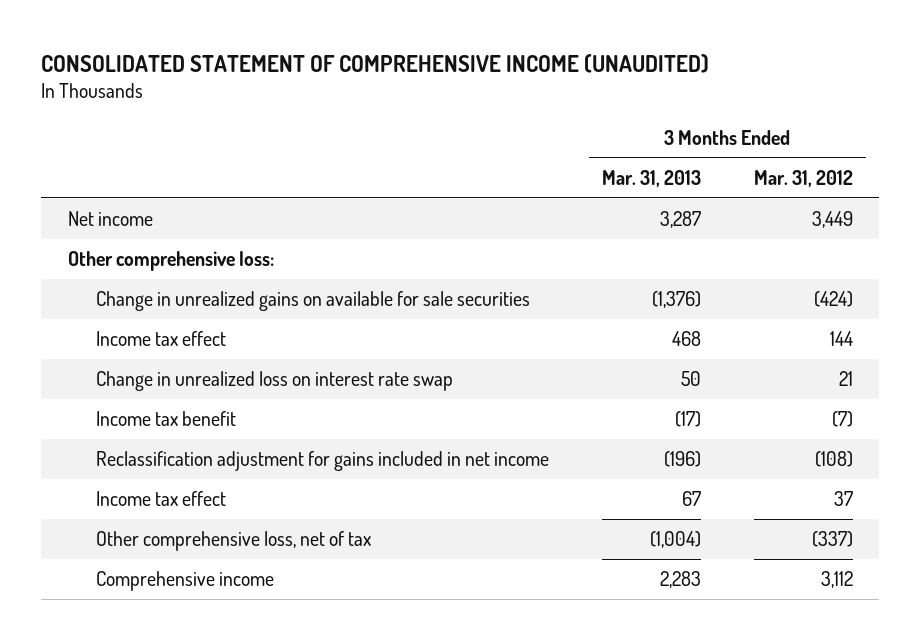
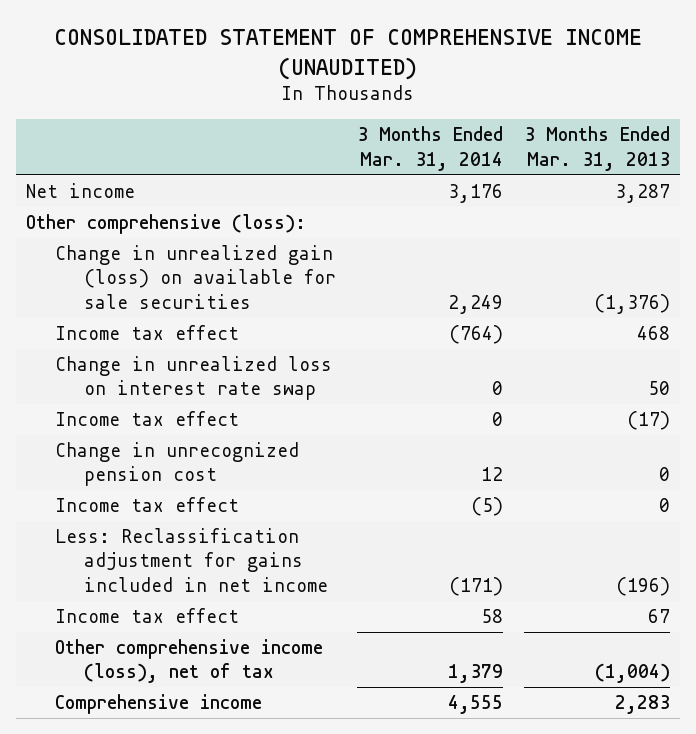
[753,170,853,188] Mar. 31, 2012 -> none
none -> [356,126,503,171] 3 Months Ended Mar. 31, 2014
[67,251,274,272] Other comprehensive loss: -> [26,214,307,235] Other comprehensive (loss):
[96,291,531,312] Change in unrealized gains on available for sale securities -> [55,245,337,309] Change in unrealized gain (loss) on available for sale securities
[96,411,237,427] Income tax benefit -> [55,411,240,427] Income tax effect
none -> [55,442,300,487] Change in unrecognized pension cost
none -> [55,497,240,513] Income tax effect
[96,451,550,472] Reclassification adjustment for gains included in net income -> [55,528,329,592] Less: Reclassification adjustment for gains included in net income
[96,531,372,552] Other comprehensive loss, net of tax -> [55,639,324,684] Other comprehensive income (loss), net of tax

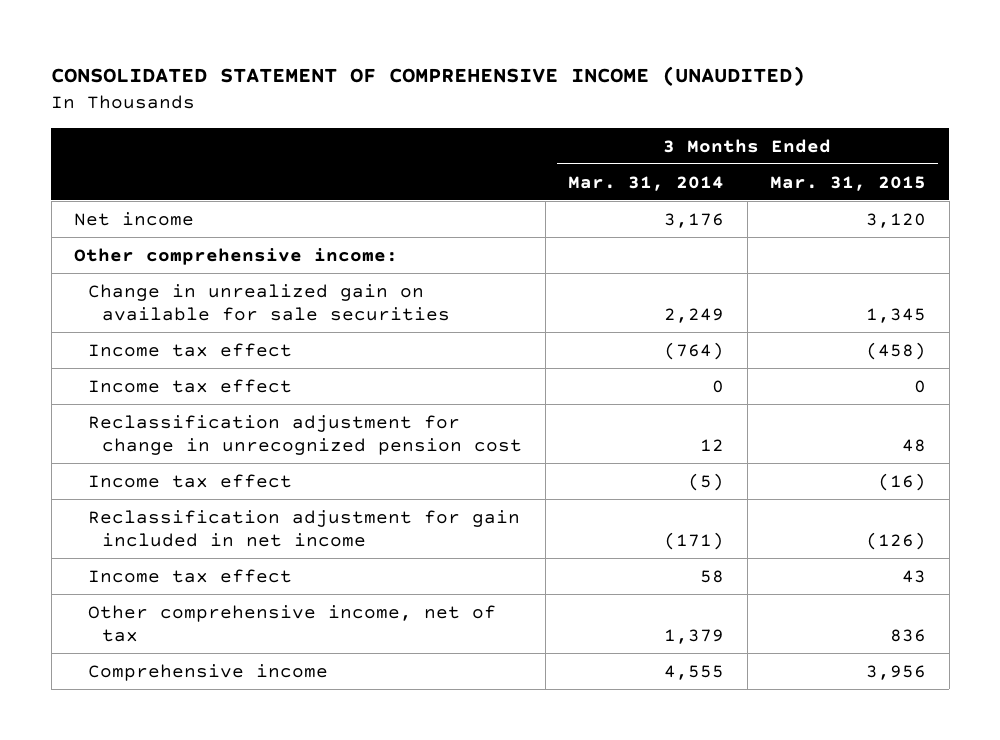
[523,126,670,171] 3 Months Ended Mar. 31, 2013 -> none
none -> [770,175,927,191] Mar. 31, 2015
[26,214,307,235] Other comprehensive (loss): -> [74,247,399,265] Other comprehensive income:
[55,245,337,309] Change in unrealized gain (loss) on available for sale securities -> [88,283,451,321] Change in unrealized gain on available for sale securities
[55,356,333,401] Change in unrealized loss on interest rate swap -> none
[55,442,300,487] Change in unrecognized pension cost -> [88,414,523,455] Reclassification adjustment for change in unrecognized pension cost
[55,528,329,592] Less: Reclassification adjustment for gains included in net income -> [88,509,521,547] Reclassification adjustment for gain included in net income
[55,639,324,684] Other comprehensive income (loss), net of tax -> [88,604,497,642] Other comprehensive income, net of tax

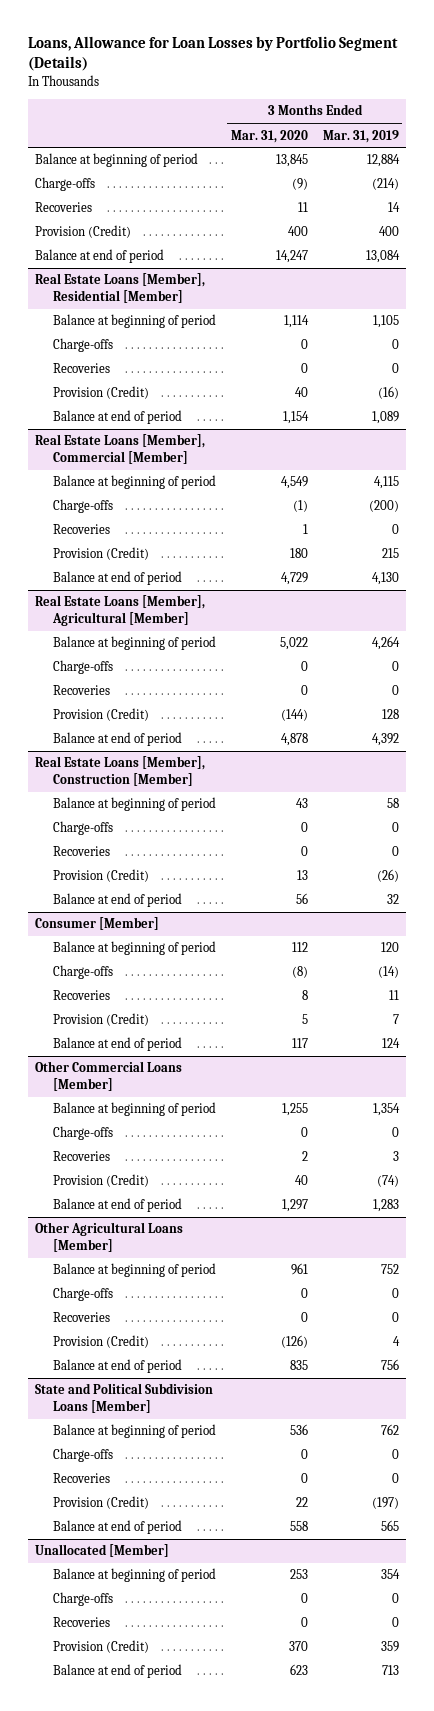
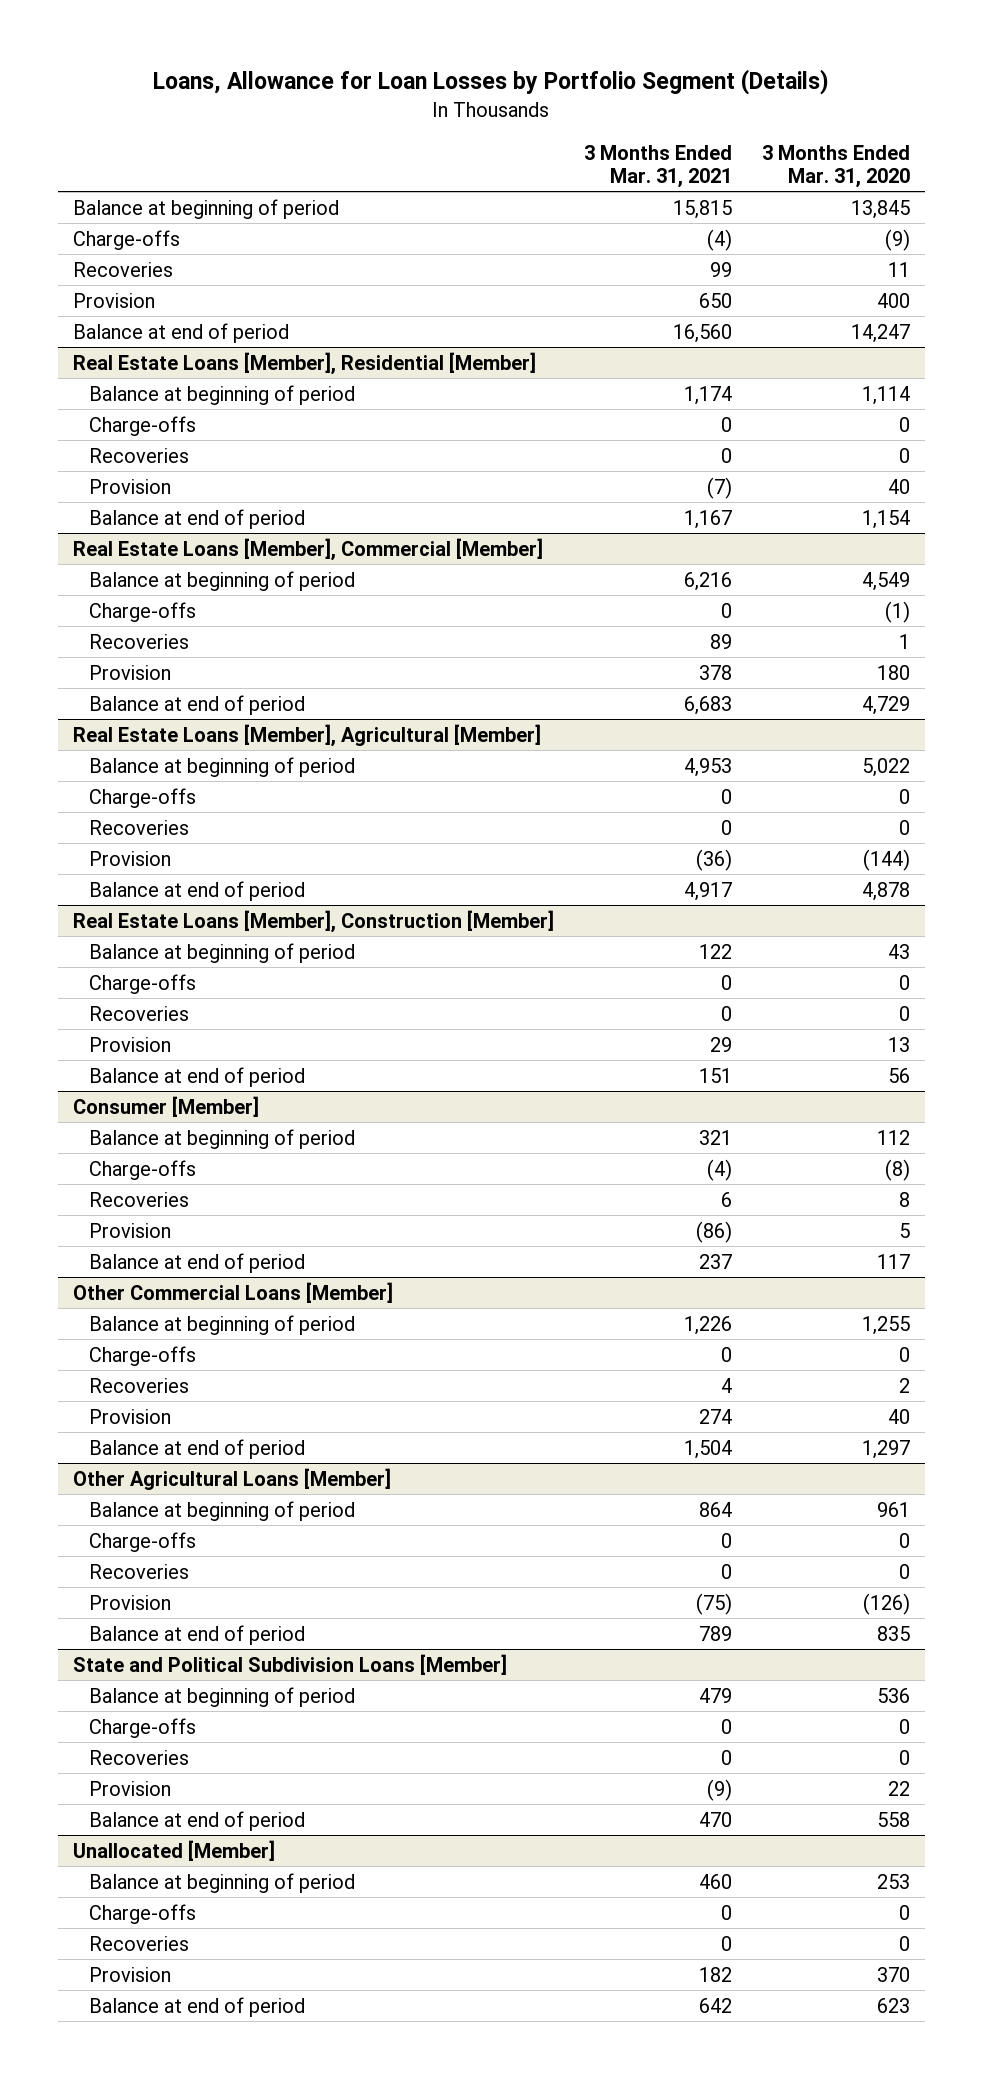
[322,129,399,143] Mar. 31, 2019 -> none
none -> [583,144,732,189] 3 Months Ended Mar. 31, 2021
[35,225,132,239] Provision (Credit) -> [73,292,156,308] Provision
[53,386,150,400] Provision (Credit) -> [88,478,171,494] Provision
[53,547,150,561] Provision (Credit) -> [88,664,171,680] Provision
[53,708,150,722] Provision (Credit) -> [88,850,171,866] Provision
[53,869,150,883] Provision (Credit) -> [88,1036,171,1052] Provision
[53,1013,150,1027] Provision (Credit) -> [88,1222,171,1238] Provision
[53,1174,150,1188] Provision (Credit) -> [88,1408,171,1424] Provision
[53,1335,150,1349] Provision (Credit) -> [88,1594,171,1610] Provision
[53,1496,150,1510] Provision (Credit) -> [88,1780,171,1796] Provision
[53,1640,150,1654] Provision (Credit) -> [88,1966,171,1982] Provision

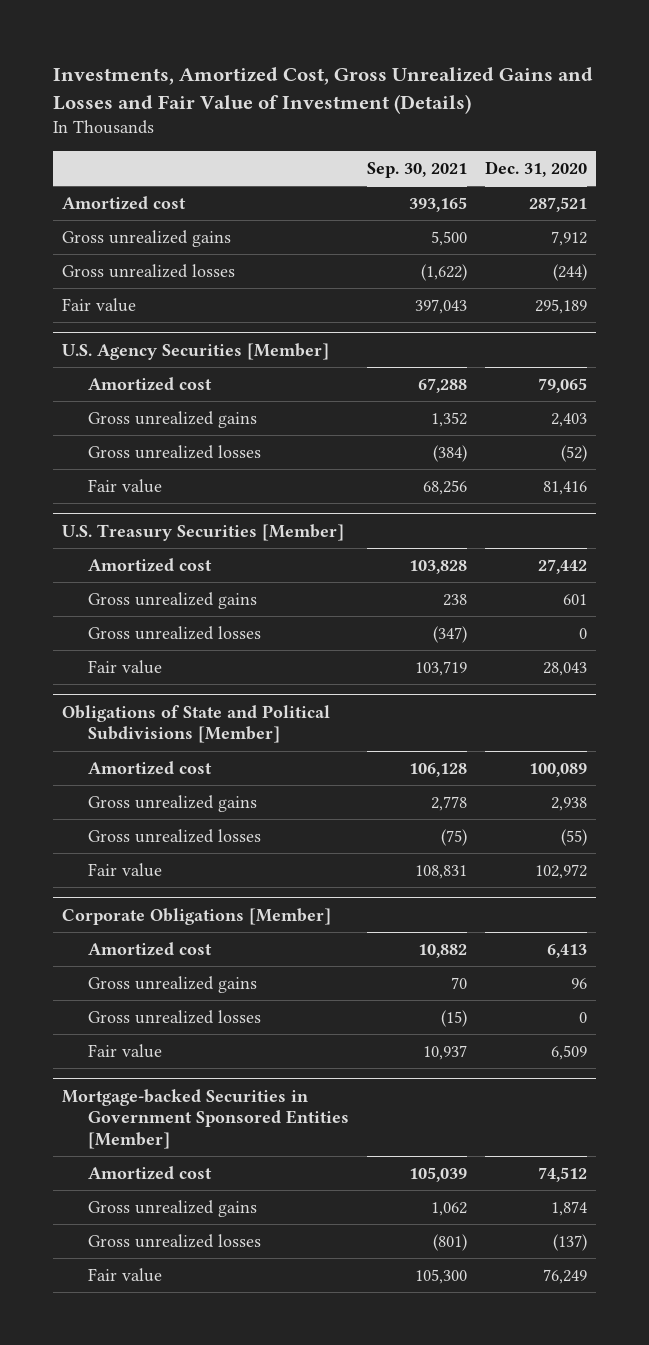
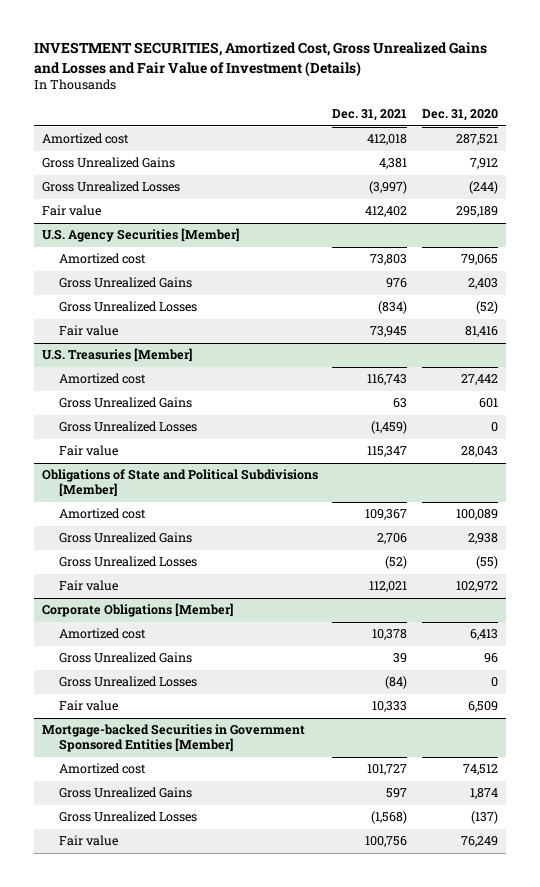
[52,66,593,114] Investments, Amortized Cost, Gross Unrealized Gains and Losses and Fair Value of Investment (Details) -> [34,42,488,77] INVESTMENT SECURITIES, Amortized Cost, Gross Unrealized Gains and Losses and Fair Value of Investment (Details)
[367,162,468,179] Sep. 30, 2021 -> none
none -> [332,109,408,122] Dec. 31, 2021
[62,230,232,248] Gross unrealized gains -> [41,157,175,169] Gross Unrealized Gains
[62,264,236,279] Gross unrealized losses -> [41,181,180,193] Gross Unrealized Losses
[87,411,257,429] Gross unrealized gains -> [58,277,192,289] Gross Unrealized Gains
[87,445,261,460] Gross unrealized losses -> [58,301,197,313] Gross Unrealized Losses
[62,523,345,541] U.S. Treasury Securities [Member] -> [41,348,192,363] U.S. Treasuries [Member]
[87,592,257,610] Gross unrealized gains -> [58,397,192,409] Gross Unrealized Gains
[87,626,261,641] Gross unrealized losses -> [58,421,197,433] Gross Unrealized Losses
[87,795,257,813] Gross unrealized gains -> [58,532,192,544] Gross Unrealized Gains
[87,829,261,844] Gross unrealized losses -> [58,556,197,568] Gross Unrealized Losses
[87,976,257,994] Gross unrealized gains -> [58,652,192,664] Gross Unrealized Gains
[87,1010,261,1025] Gross unrealized losses -> [58,676,197,688] Gross Unrealized Losses
[87,1200,257,1218] Gross unrealized gains -> [58,787,192,799] Gross Unrealized Gains
[87,1234,261,1249] Gross unrealized losses -> [58,811,197,823] Gross Unrealized Losses

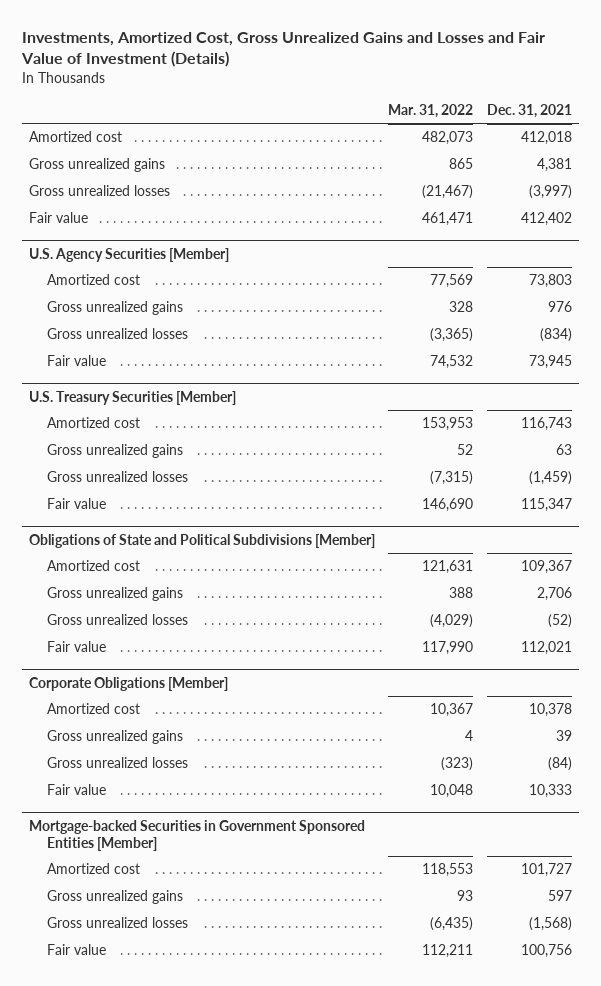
[34,42,488,77] INVESTMENT SECURITIES, Amortized Cost, Gross Unrealized Gains and Losses and Fair Value of Investment (Details) -> [20,32,545,68] Investments, Amortized Cost, Gross Unrealized Gains and Losses and Fair Value of Investment (Details)
[422,109,499,122] Dec. 31, 2020 -> none
none -> [388,103,474,118] Mar. 31, 2022
[41,157,175,169] Gross Unrealized Gains -> [28,158,165,173] Gross unrealized gains
[41,181,180,193] Gross Unrealized Losses -> [28,185,170,197] Gross unrealized losses
[58,277,192,289] Gross Unrealized Gains -> [46,301,183,316] Gross unrealized gains
[58,301,197,313] Gross Unrealized Losses -> [46,328,188,340] Gross unrealized losses
[41,348,192,363] U.S. Treasuries [Member] -> [28,390,236,405] U.S. Treasury Securities [Member]
[58,397,192,409] Gross Unrealized Gains -> [46,444,183,459] Gross unrealized gains
[58,421,197,433] Gross Unrealized Losses -> [46,471,188,483] Gross unrealized losses
[58,532,192,544] Gross Unrealized Gains -> [46,587,183,602] Gross unrealized gains
[58,556,197,568] Gross Unrealized Losses -> [46,614,188,626] Gross unrealized losses
[58,652,192,664] Gross Unrealized Gains -> [46,730,183,745] Gross unrealized gains
[58,676,197,688] Gross Unrealized Losses -> [46,757,188,769] Gross unrealized losses
[58,787,192,799] Gross Unrealized Gains -> [46,890,183,905] Gross unrealized gains
[58,811,197,823] Gross Unrealized Losses -> [46,917,188,929] Gross unrealized losses

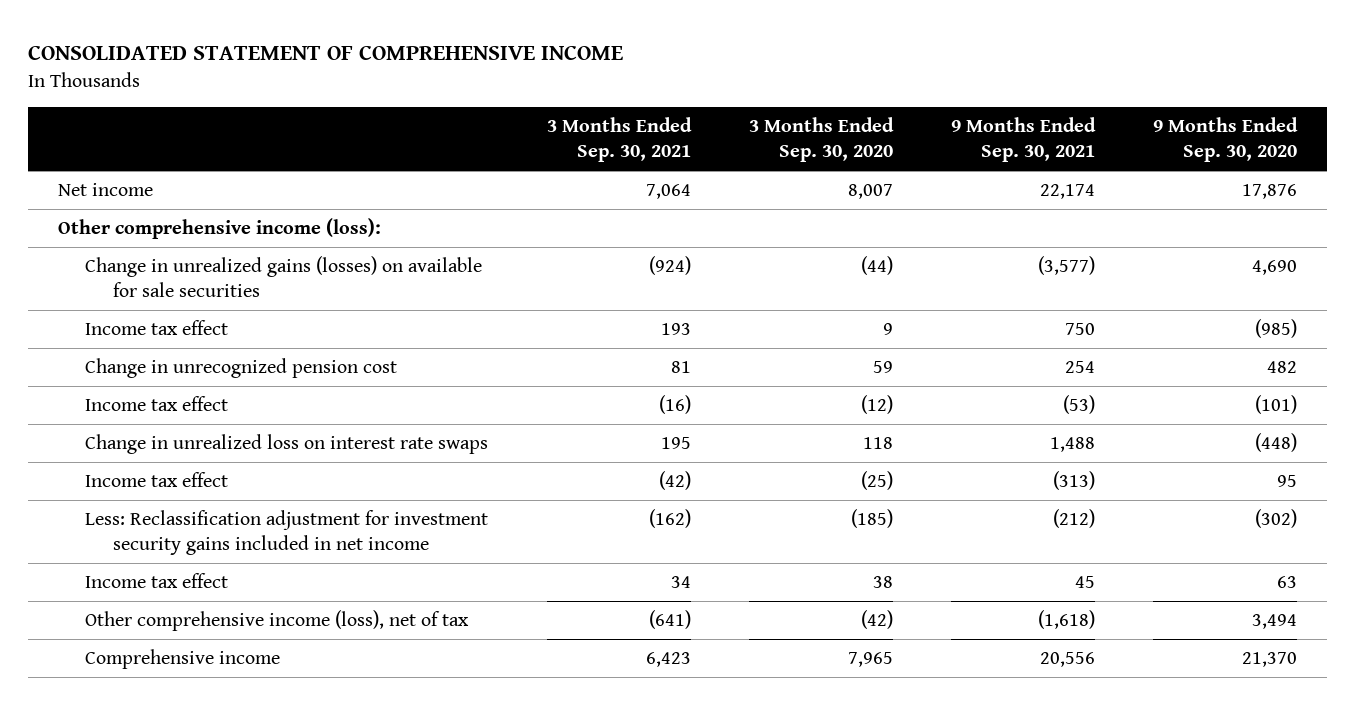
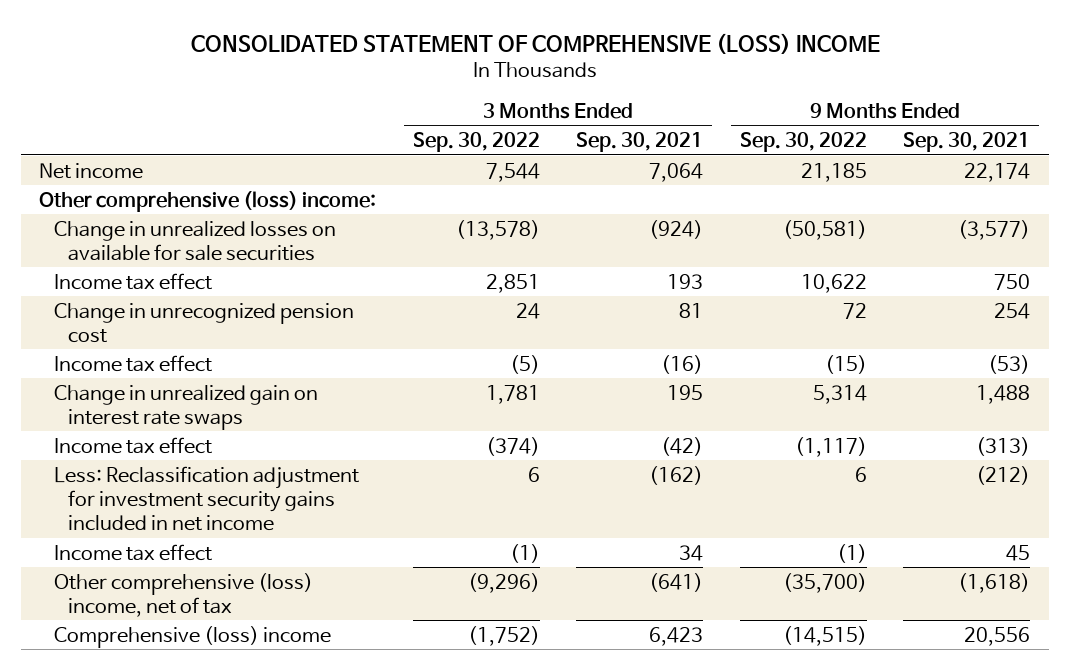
[28,44,624,60] CONSOLIDATED STATEMENT OF COMPREHENSIVE INCOME -> [190,32,880,54] CONSOLIDATED STATEMENT OF COMPREHENSIVE (LOSS) INCOME
[748,117,894,163] 3 Months Ended Sep. 30, 2020 -> none
[1153,117,1299,163] 9 Months Ended Sep. 30, 2020 -> none
none -> [412,132,540,153] Sep. 30, 2022
none -> [739,132,867,153] Sep. 30, 2022
[57,218,381,240] Other comprehensive income (loss): -> [39,190,377,212] Other comprehensive (loss) income:
[85,256,483,298] Change in unrealized gains (losses) on available for sale securities -> [53,220,336,261] Change in unrealized losses on available for sale securities
[85,434,489,455] Change in unrealized loss on interest rate swaps -> [53,384,318,430] Change in unrealized gain on interest rate swaps
[85,610,470,632] Other comprehensive income (loss), net of tax -> [53,572,313,617] Other comprehensive (loss) income, net of tax
[85,649,281,670] Comprehensive income -> [53,625,331,648] Comprehensive (loss) income

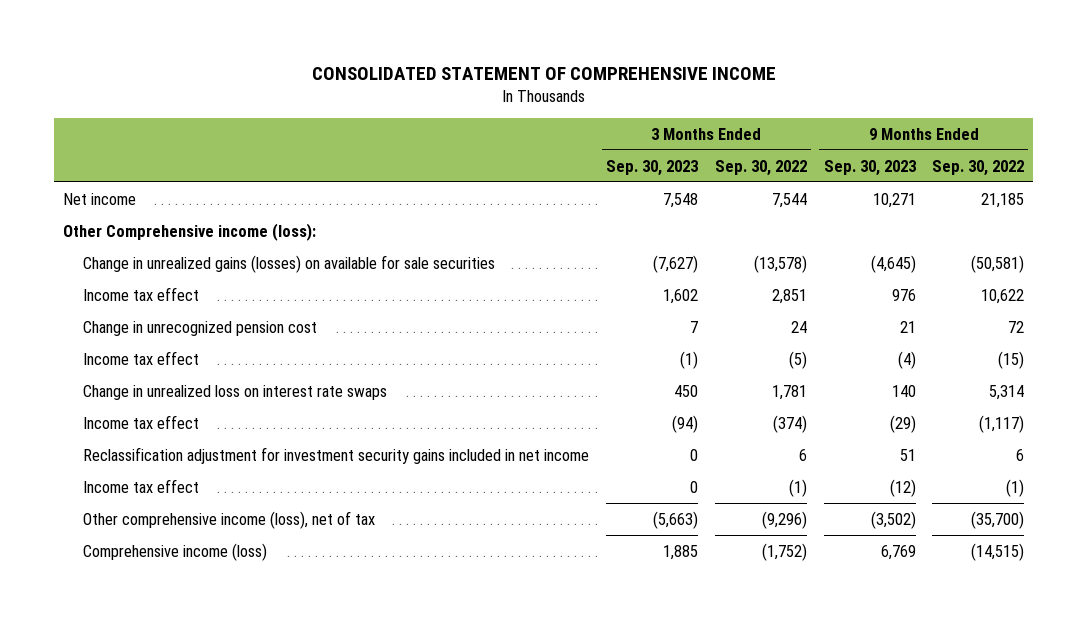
[190,32,880,54] CONSOLIDATED STATEMENT OF COMPREHENSIVE (LOSS) INCOME -> [311,66,776,80] CONSOLIDATED STATEMENT OF COMPREHENSIVE INCOME
[576,132,704,153] Sep. 30, 2021 -> none
[903,132,1031,153] Sep. 30, 2021 -> none
none -> [605,159,698,176] Sep. 30, 2023
none -> [823,159,916,176] Sep. 30, 2023
[39,190,377,212] Other comprehensive (loss) income: -> [62,222,316,241] Other Comprehensive income (loss):
[53,220,336,261] Change in unrealized losses on available for sale securities -> [83,254,496,273] Change in unrealized gains (losses) on available for sale securities
[53,384,318,430] Change in unrealized gain on interest rate swaps -> [83,384,388,400] Change in unrealized loss on interest rate swaps
[53,465,359,532] Less: Reclassification adjustment for investment security gains included in net income -> [83,446,590,464] Reclassification adjustment for investment security gains included in net income
[53,572,313,617] Other comprehensive (loss) income, net of tax -> [83,510,376,529] Other comprehensive income (loss), net of tax
[53,625,331,648] Comprehensive (loss) income -> [83,542,268,561] Comprehensive income (loss)

